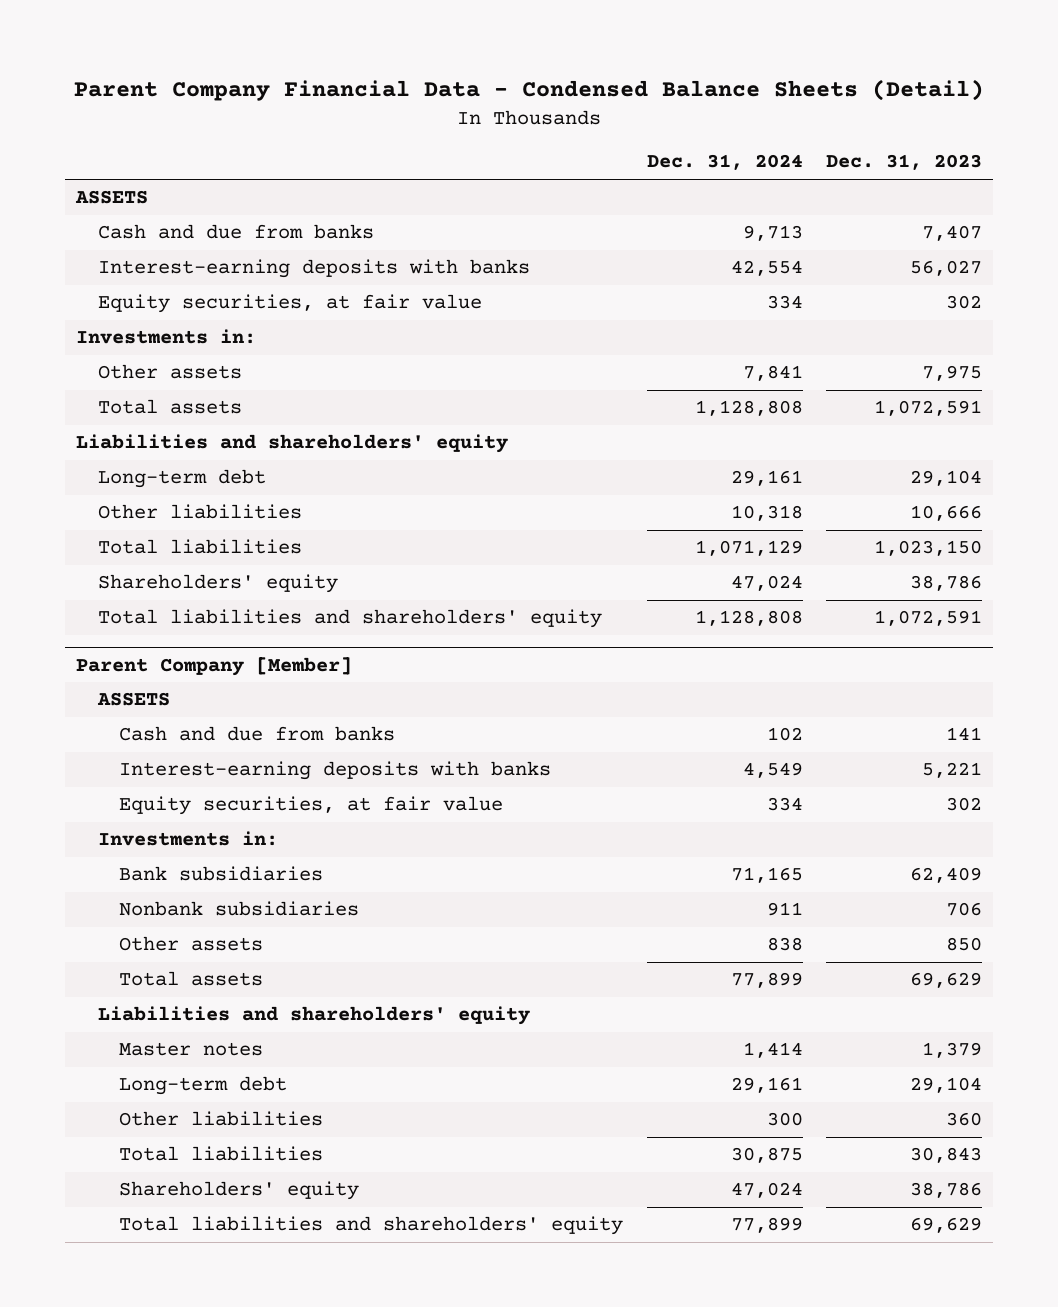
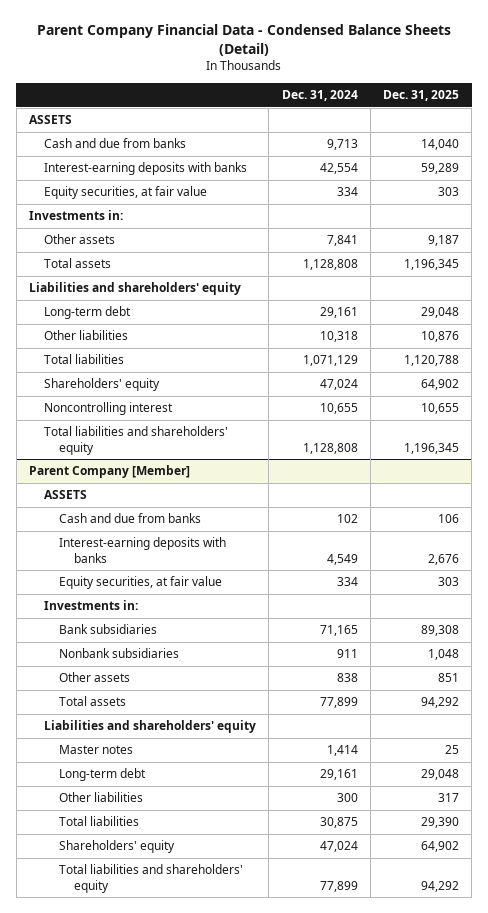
[825,154,982,171] Dec. 31, 2023 -> none
none -> [383,90,460,102] Dec. 31, 2025
none -> [44,402,174,416] Noncontrolling interest

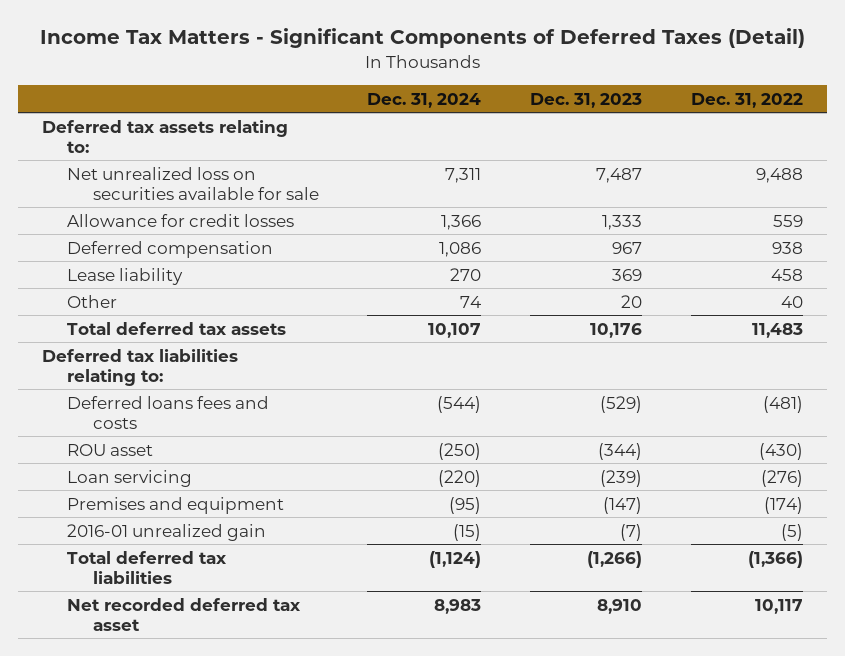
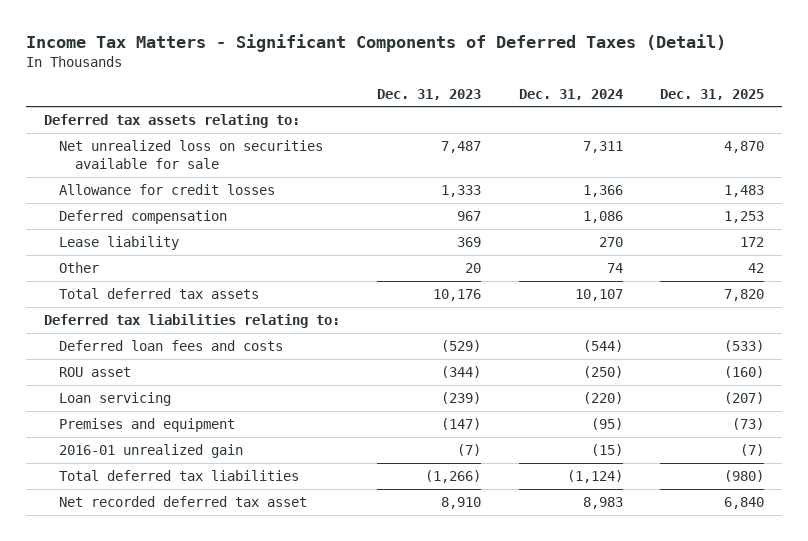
[691,92,804,108] Dec. 31, 2022 -> none
none -> [659,88,764,100] Dec. 31, 2025
[67,395,270,429] Deferred loans fees and costs -> [59,339,284,351] Deferred loan fees and costs

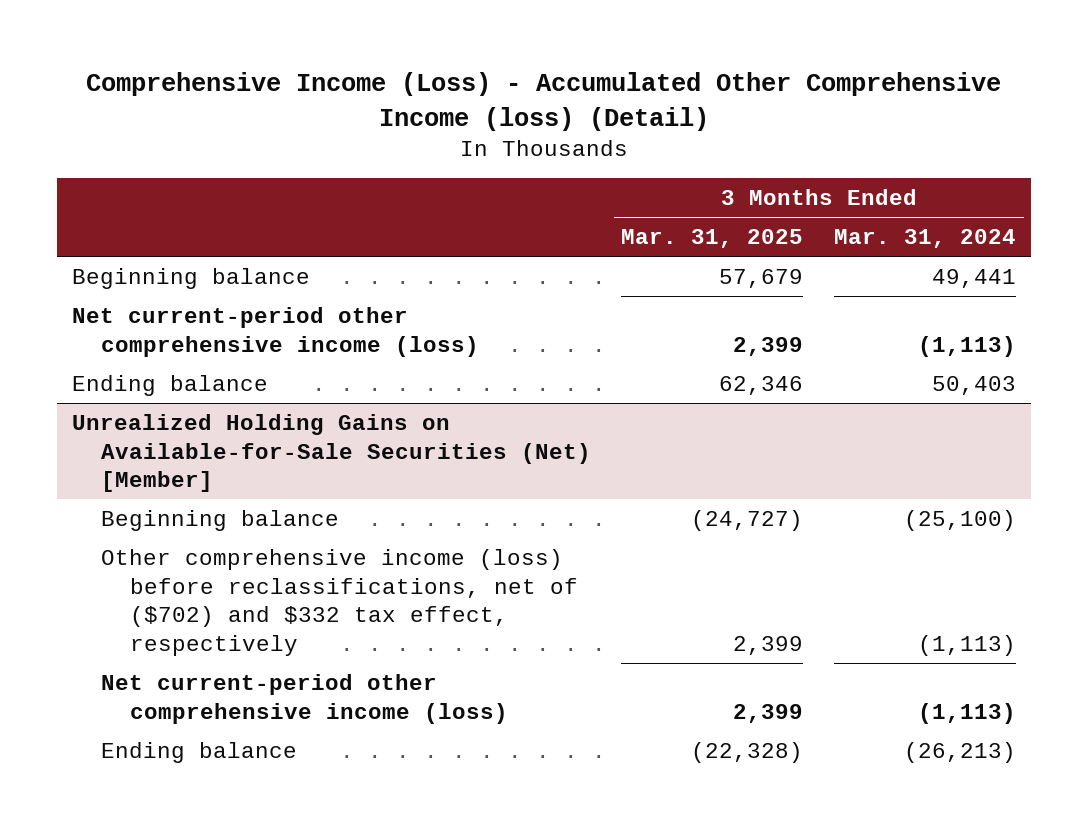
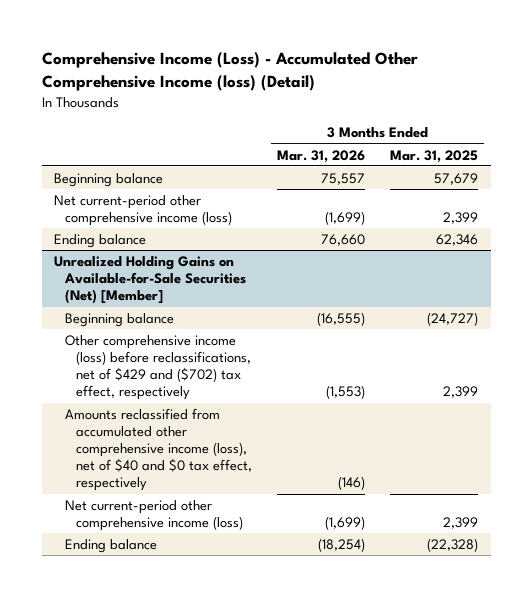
[833,229,1016,249] Mar. 31, 2024 -> none
none -> [277,149,366,163] Mar. 31, 2026
[100,548,578,657] Other comprehensive income (loss) before reclassifications, net of ($702) and $332 tax effect, respectively -> [65,334,252,401] Other comprehensive income (loss) before reclassifications, net of $429 and ($702) tax effect, respectively
none -> [65,407,253,492] Amounts reclassified from accumulated other comprehensive income (loss), net of $40 and $0 tax effect, respectively

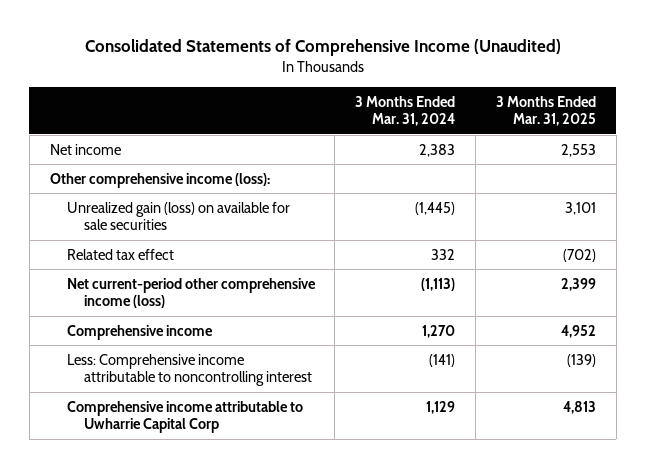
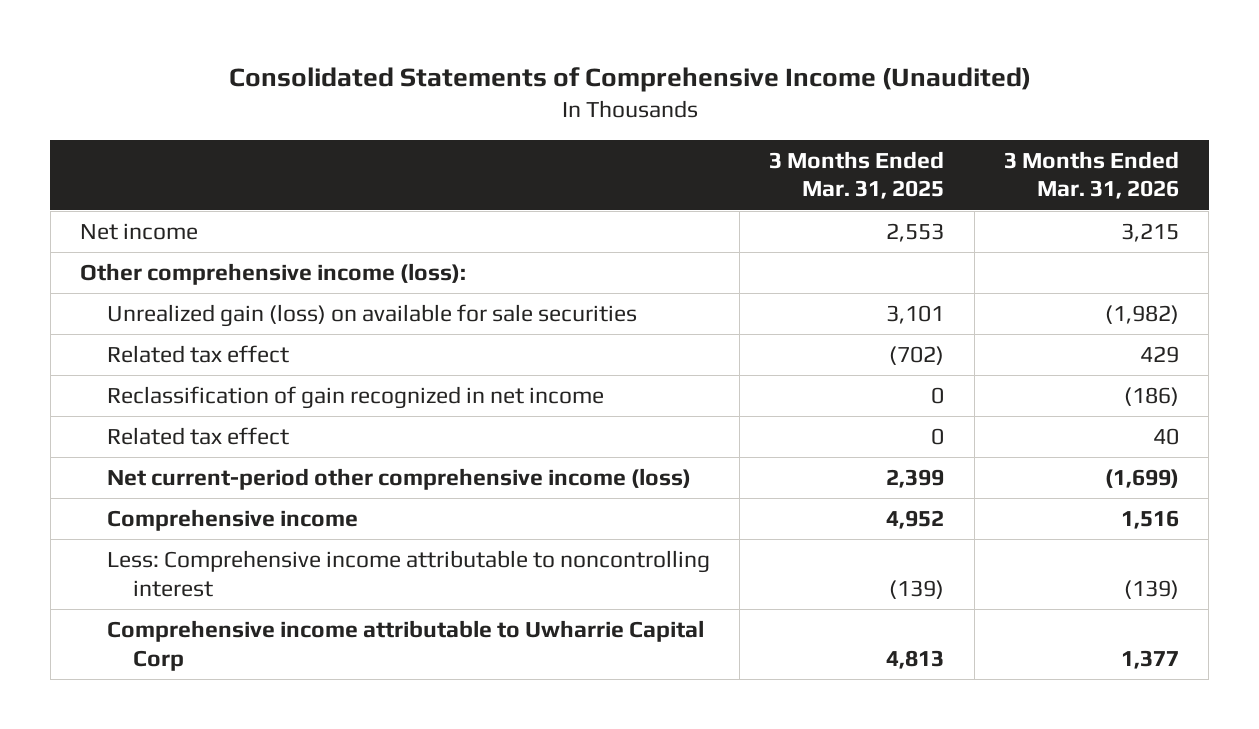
[355,95,456,127] 3 Months Ended Mar. 31, 2024 -> none
none -> [1004,150,1180,200] 3 Months Ended Mar. 31, 2026
none -> [106,386,604,410] Reclassification of gain recognized in net income
none -> [106,427,289,446] Related tax effect

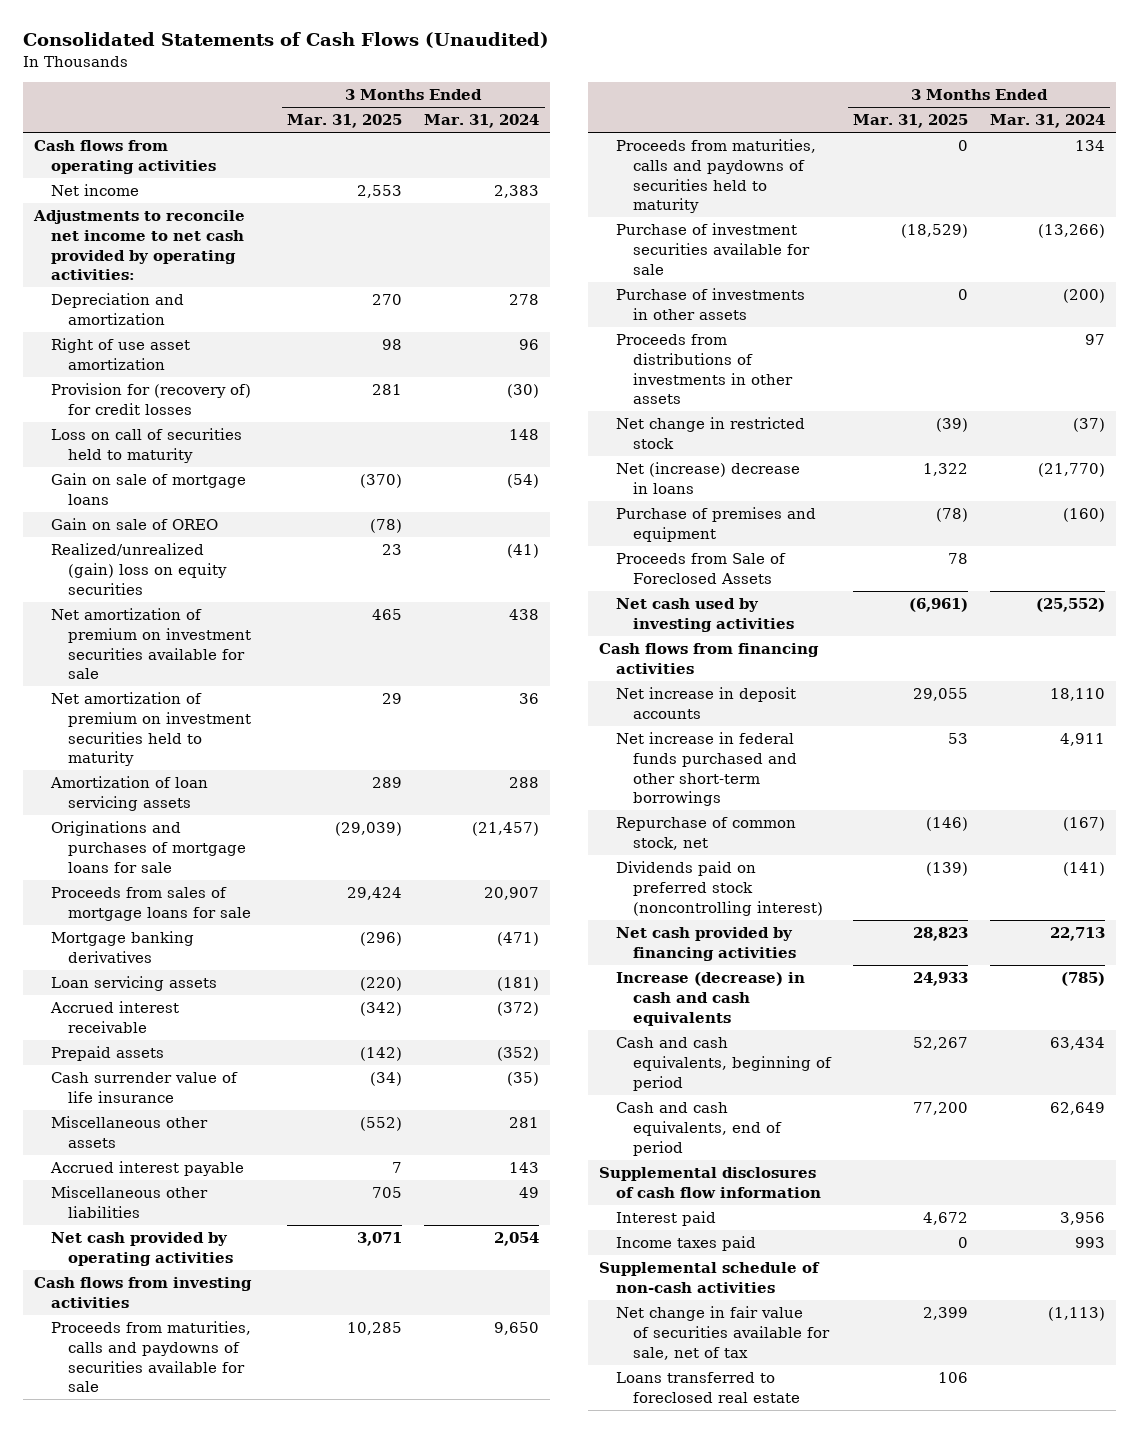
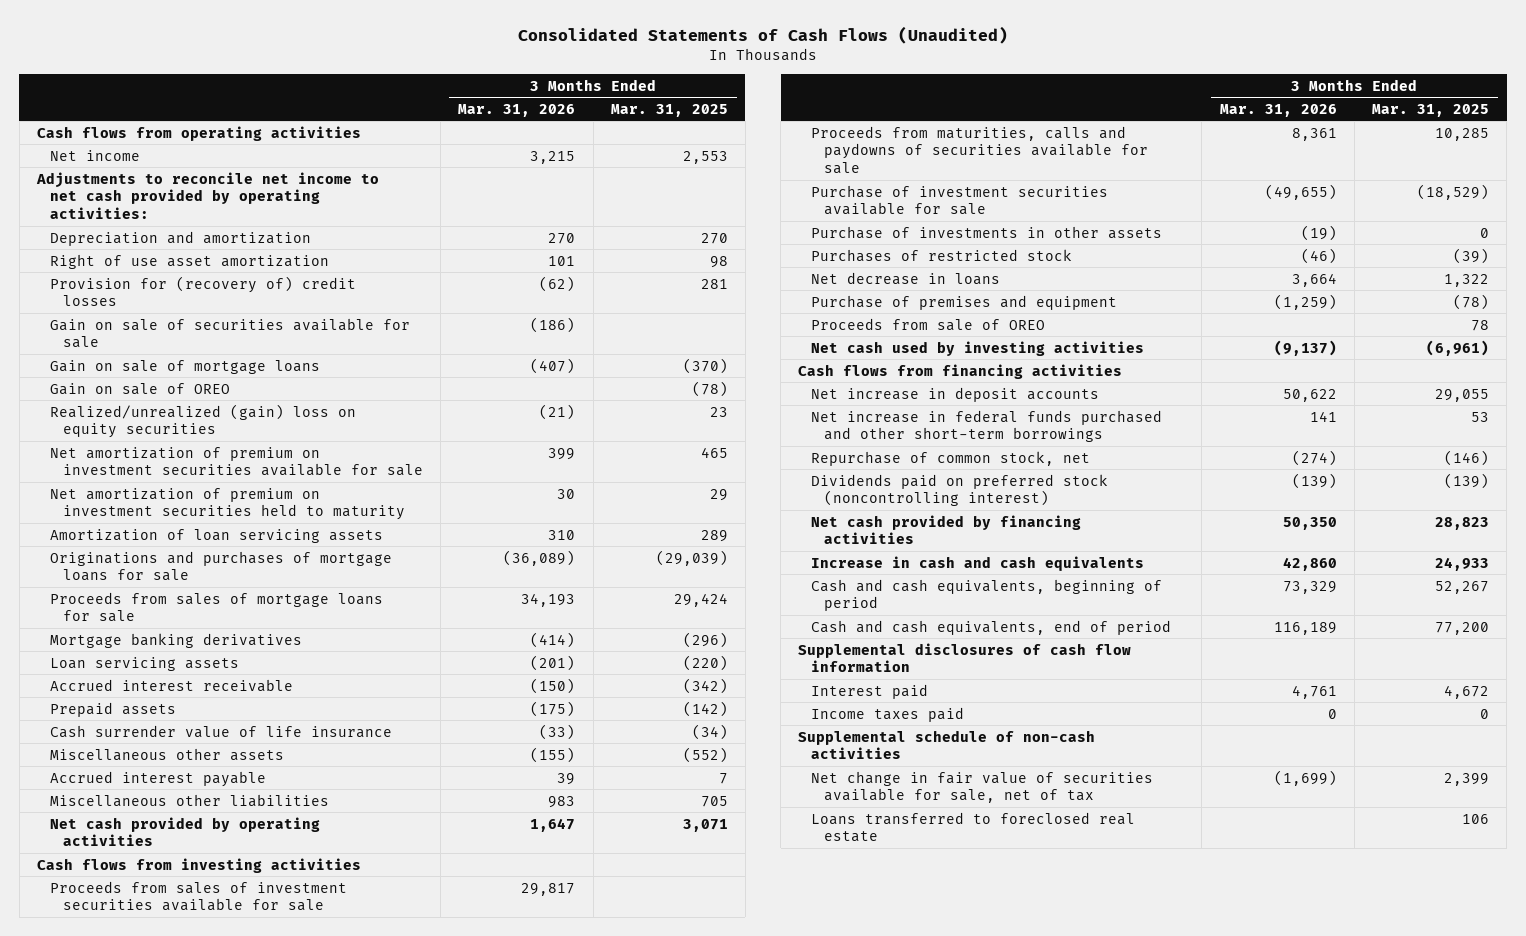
[424,114,540,129] Mar. 31, 2024 -> none
none -> [458,103,576,117] Mar. 31, 2026
[50,428,242,463] Loss on call of securities held to maturity -> none
[50,383,251,415] Provision for (recovery of) for credit losses -> [49,275,356,307] Provision for (recovery of) credit losses
none -> [49,317,410,349] Gain on sale of securities available for sale
none -> [49,880,347,912] Proceeds from sales of investment securities available for sale
[616,139,817,214] Proceeds from maturities, calls and paydowns of securities held to maturity -> none
[616,334,794,405] Proceeds from distributions of investments in other assets -> none
[616,417,806,449] Net change in restricted stock -> [811,248,1073,262] Purchases of restricted stock
[616,462,801,494] Net (increase) decrease in loans -> [811,271,1001,285] Net decrease in loans
[616,553,787,584] Proceeds from Sale of Foreclosed Assets -> [811,317,1046,331] Proceeds from sale of OREO
[616,972,806,1026] Increase (decrease) in cash and cash equivalents -> [811,555,1145,571] Increase in cash and cash equivalents

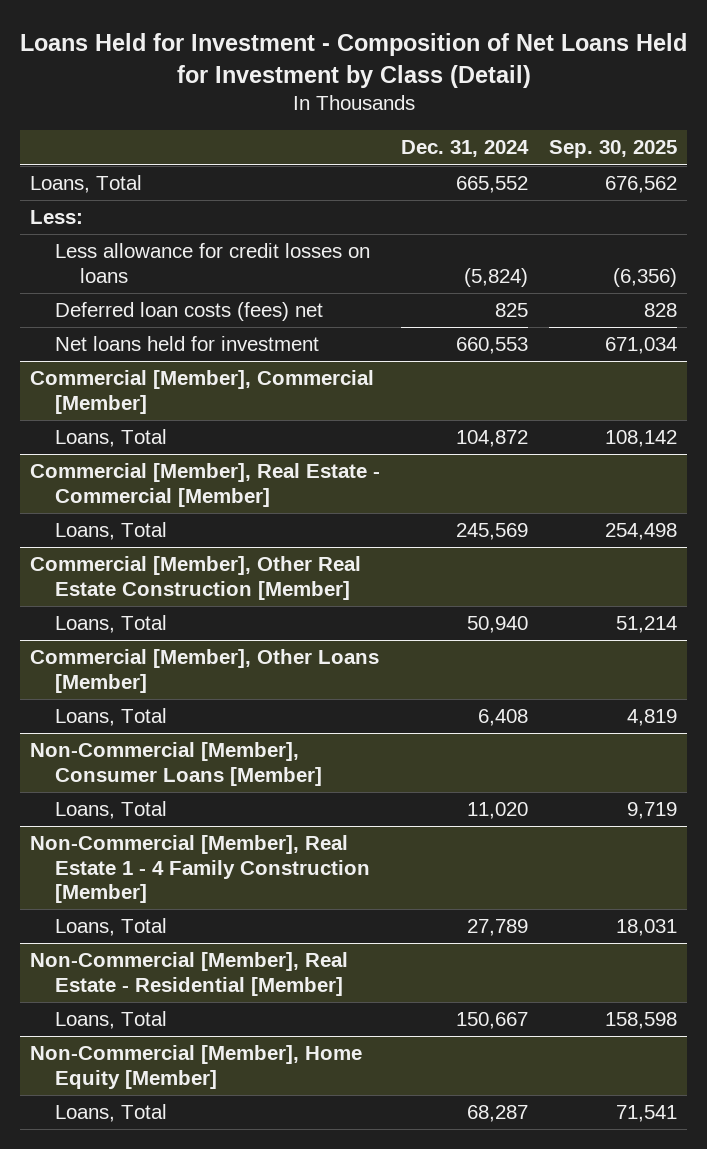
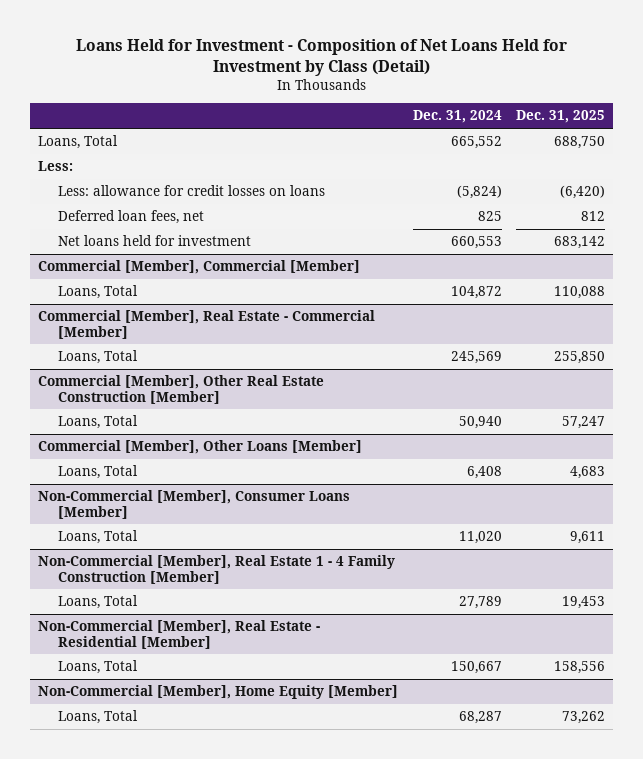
[548,140,677,159] Sep. 30, 2025 -> none
none -> [516,110,606,124] Dec. 31, 2025
[55,243,371,283] Less allowance for credit losses on loans -> [58,185,326,197] Less: allowance for credit losses on loans
[55,302,324,322] Deferred loan costs (fees) net -> [58,210,205,225] Deferred loan fees, net

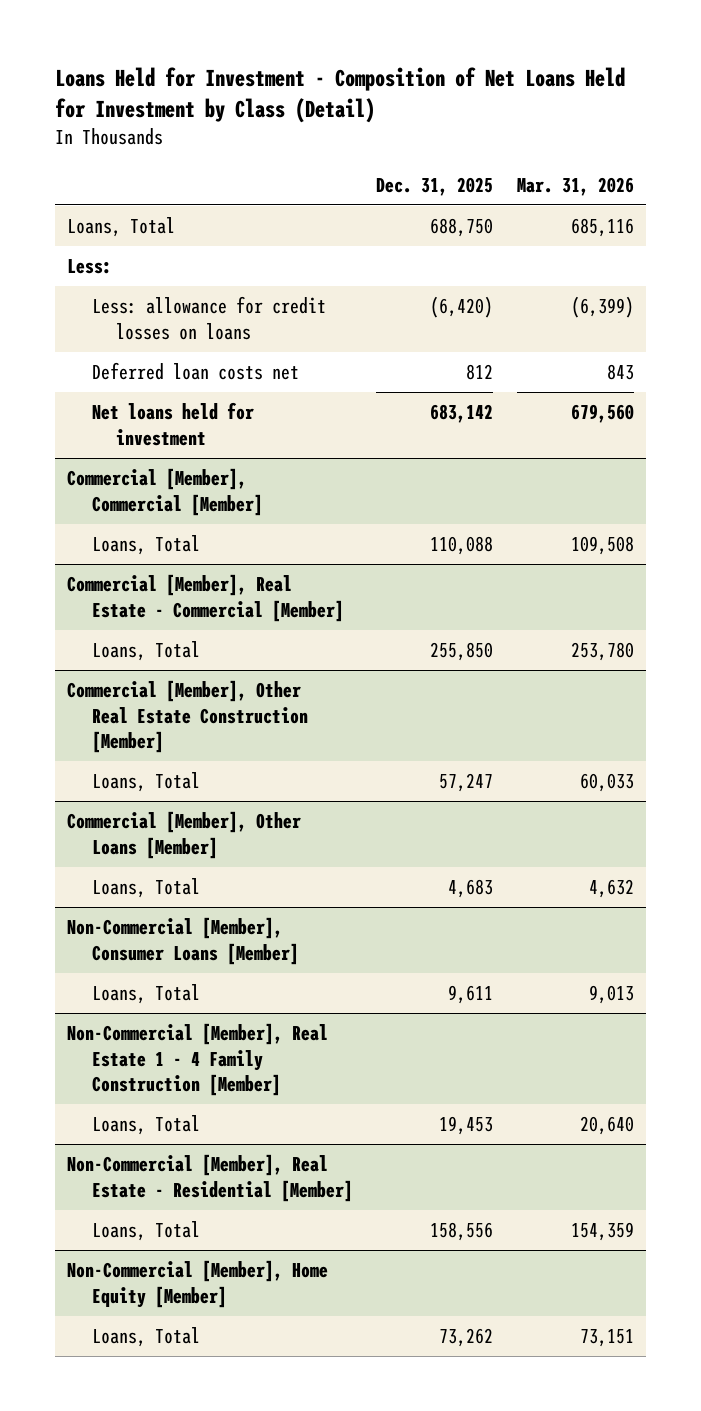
[412,110,502,124] Dec. 31, 2024 -> none
none -> [517,176,635,196] Mar. 31, 2026
[58,210,205,225] Deferred loan fees, net -> [91,362,299,381] Deferred loan costs net

